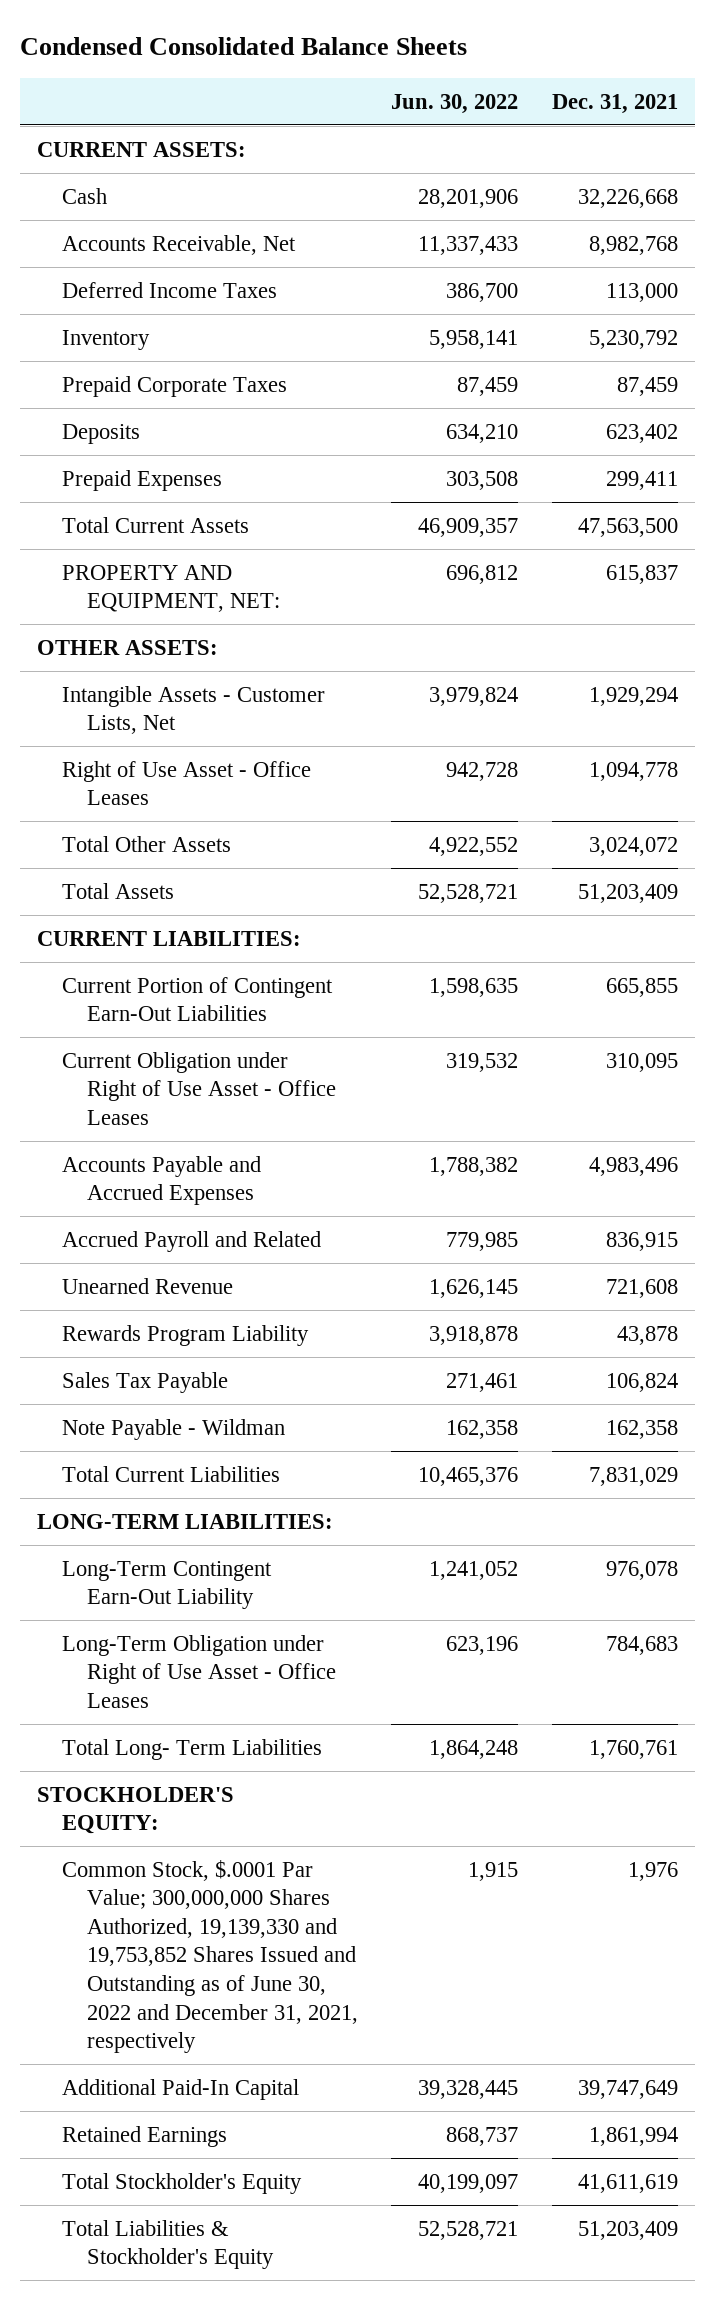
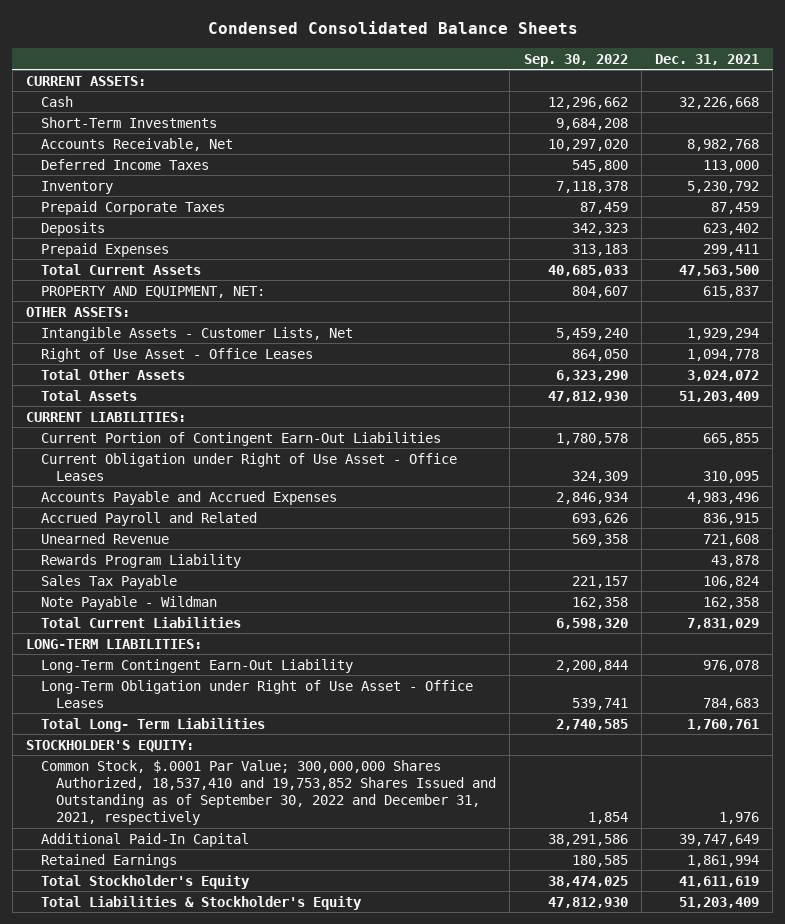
[391,93,519,114] Jun. 30, 2022 -> none
none -> [523,53,628,67] Sep. 30, 2022
none -> [41,116,218,128] Short-Term Investments
[61,1859,358,2054] Common Stock, $.0001 Par Value; 300,000,000 Shares Authorized, 19,139,330 and 19,753,852 Shares Issued and Outstanding as of June 30, 2022 and December 31, 2021, respectively -> [41,759,497,826] Common Stock, $.0001 Par Value; 300,000,000 Shares Authorized, 18,537,410 and 19,753,852 Shares Issued and Outstanding as of September 30, 2022 and December 31, 2021, respectively

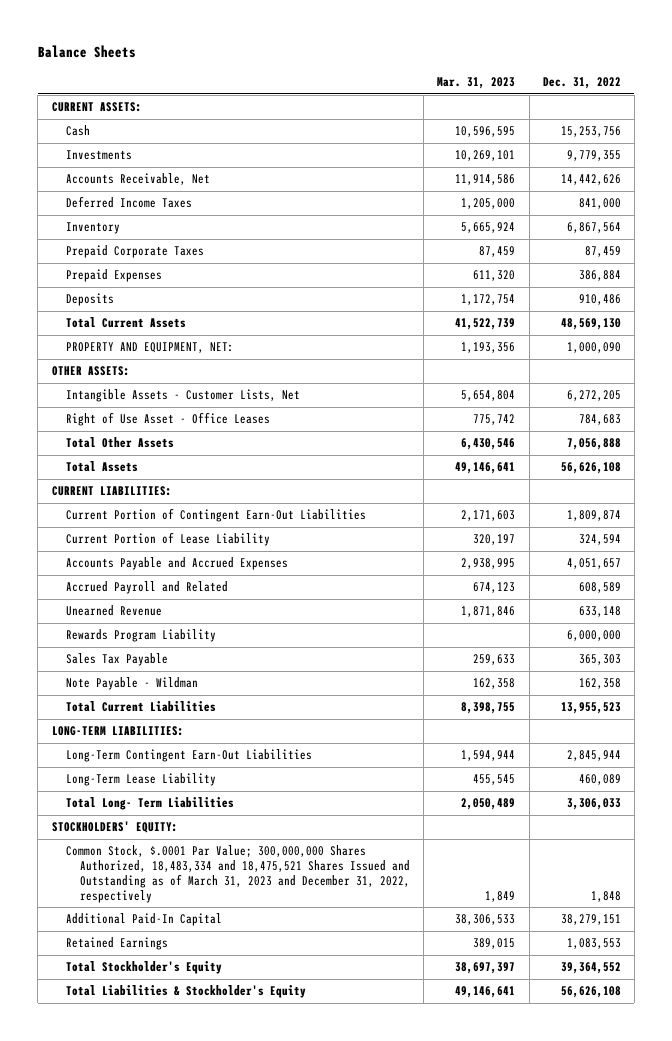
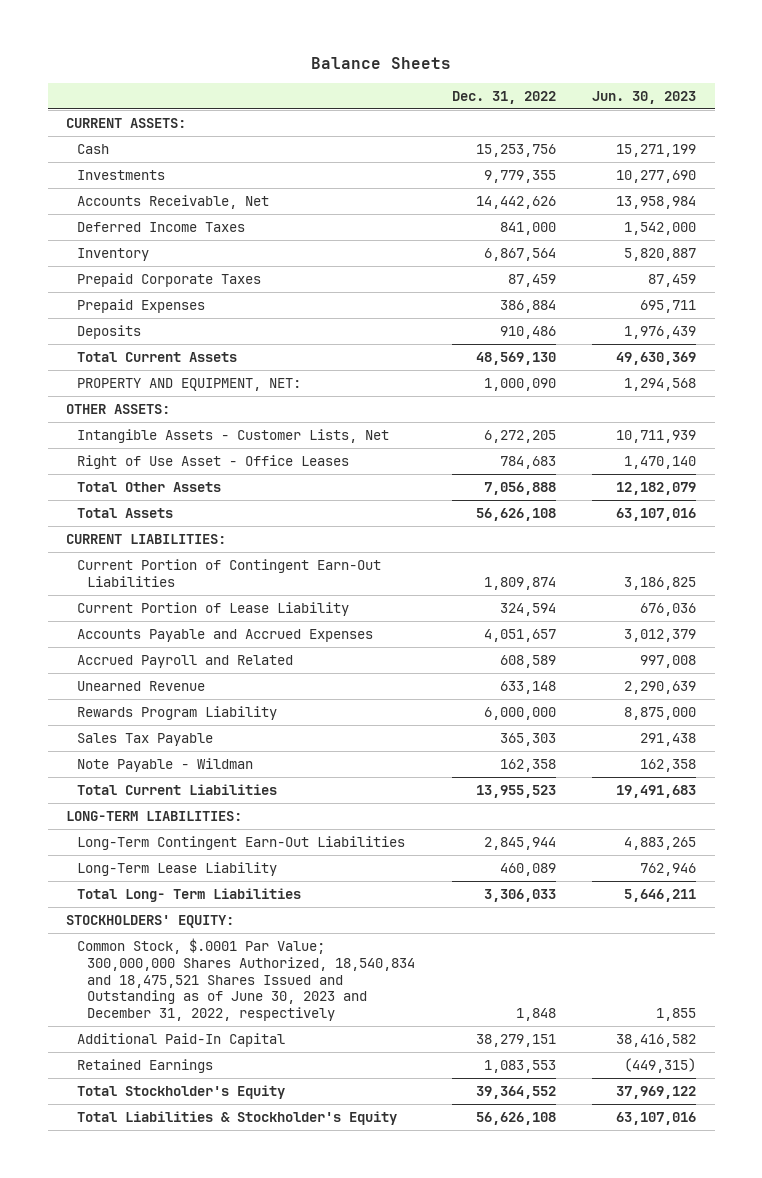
[437,77,516,90] Mar. 31, 2023 -> none
none -> [592,90,697,104] Jun. 30, 2023
[65,845,410,903] Common Stock, $.0001 Par Value; 300,000,000 Shares Authorized, 18,483,334 and 18,475,521 Shares Issued and Outstanding as of March 31, 2023 and December 31, 2022, respectively -> [76,937,416,1022] Common Stock, $.0001 Par Value; 300,000,000 Shares Authorized, 18,540,834 and 18,475,521 Shares Issued and Outstanding as of June 30, 2023 and December 31, 2022, respectively

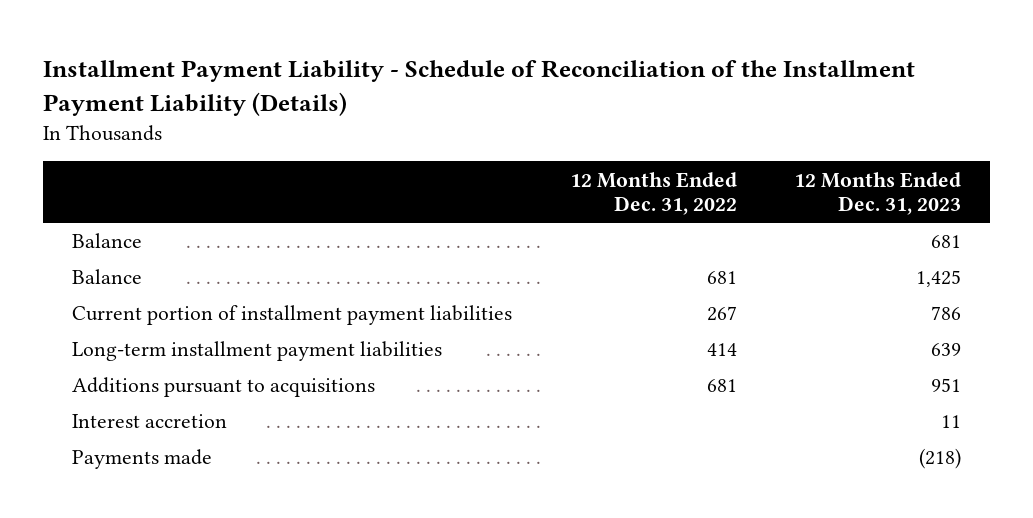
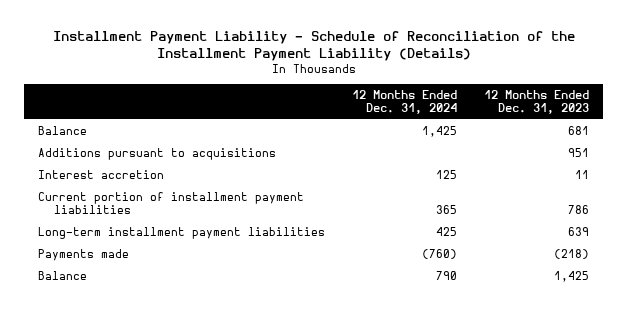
[569,171,737,216] 12 Months Ended Dec. 31, 2022 -> none
none -> [352,89,458,114] 12 Months Ended Dec. 31, 2024
[72,305,513,326] Current portion of installment payment liabilities -> [37,192,304,215] Current portion of installment payment liabilities
[72,341,443,362] Long-term installment payment liabilities -> [37,227,325,240] Long-term installment payment liabilities
[72,269,143,285] Balance -> [37,271,87,281] Balance

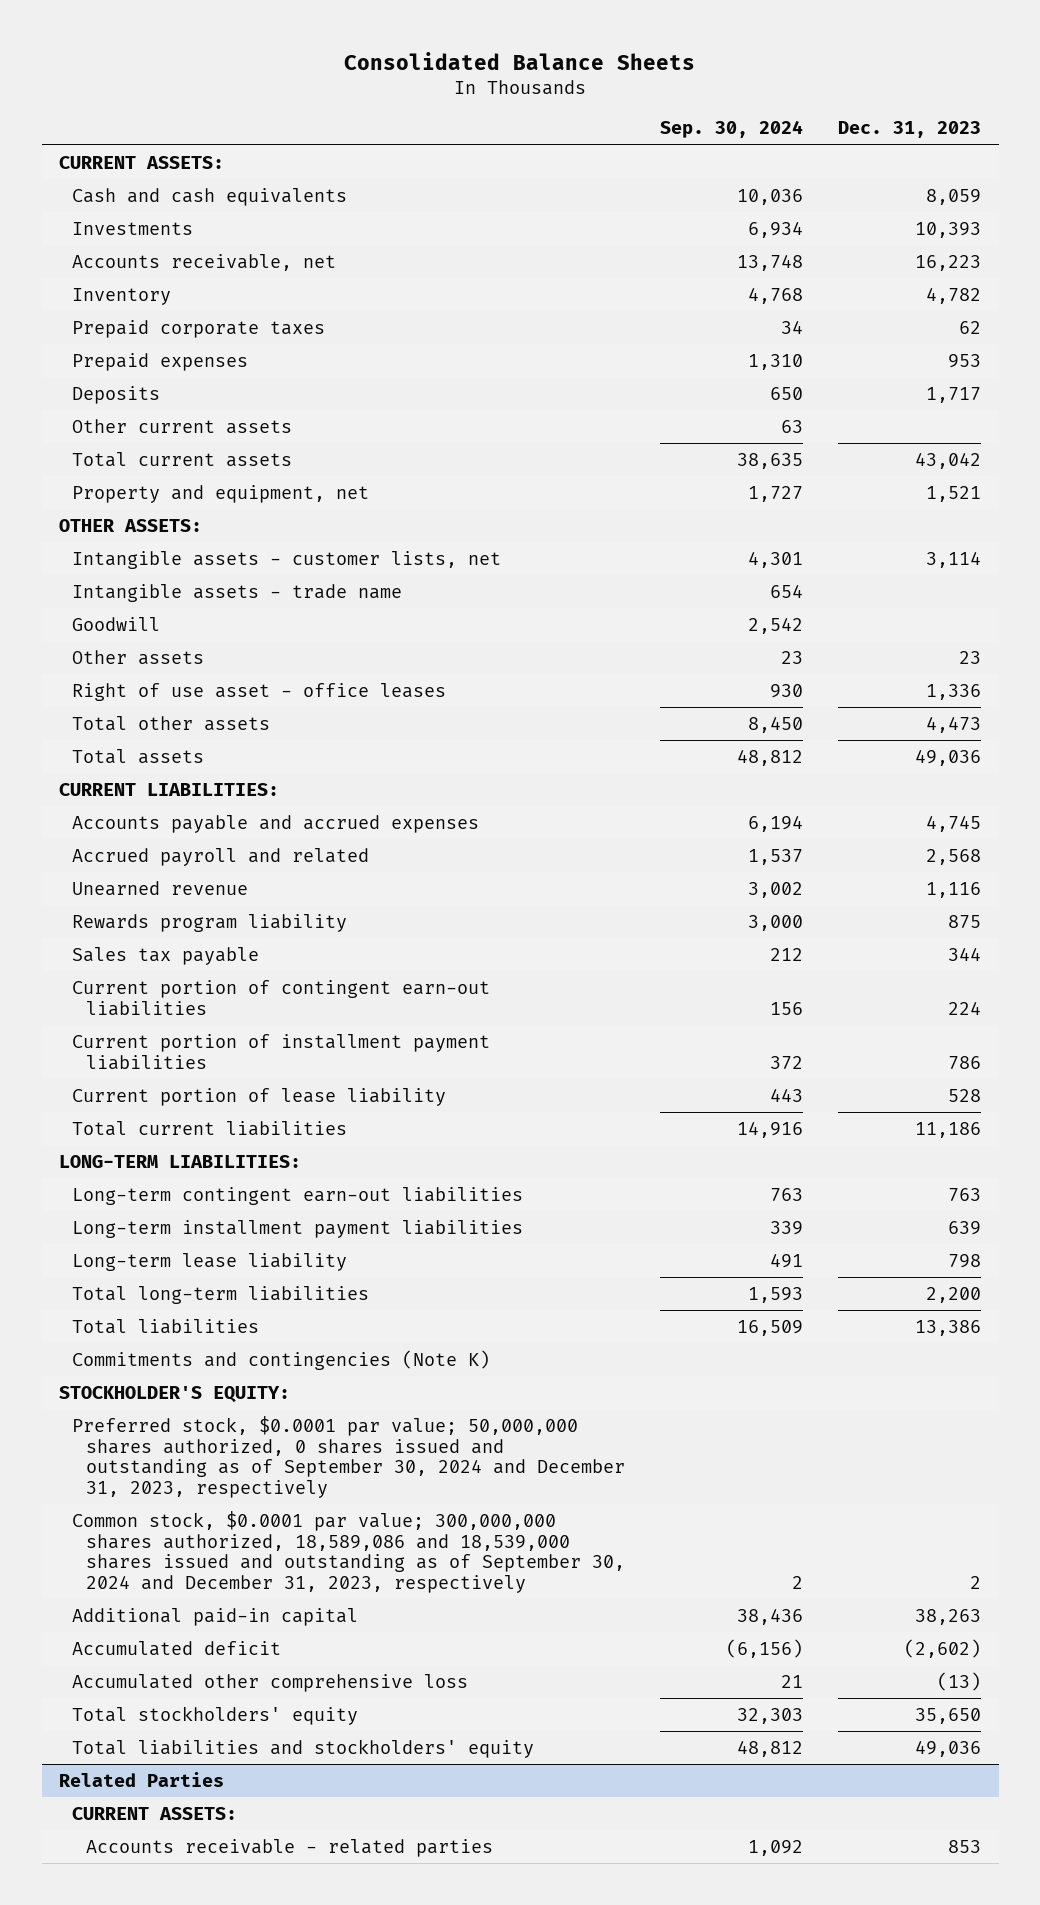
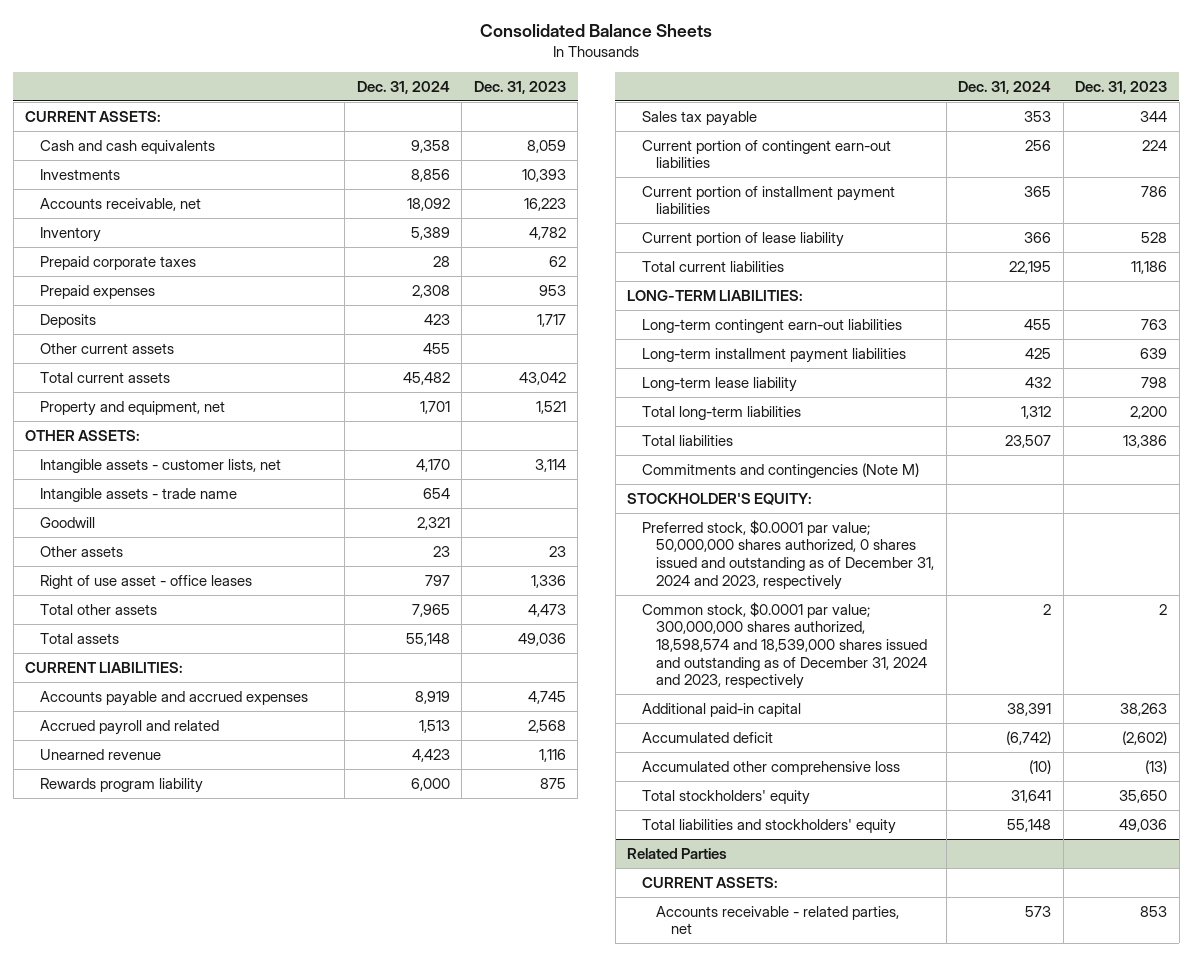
[659,120,803,139] Sep. 30, 2024 -> none
none -> [356,80,450,94] Dec. 31, 2024
[72,1349,491,1370] Commitments and contingencies (Note K) -> [641,462,919,478] Commitments and contingencies (Note M)
[72,1415,625,1499] Preferred stock, $0.0001 par value; 50,000,000 shares authorized, 0 shares issued and outstanding as of September 30, 2024 and December 31, 2023, respectively -> [641,519,935,590] Preferred stock, $0.0001 par value; 50,000,000 shares authorized, 0 shares issued and outstanding as of December 31, 2024 and 2023, respectively
[72,1510,625,1594] Common stock, $0.0001 par value; 300,000,000 shares authorized, 18,589,086 and 18,539,000 shares issued and outstanding as of September 30, 2024 and December 31, 2023, respectively -> [641,601,928,690] Common stock, $0.0001 par value; 300,000,000 shares authorized, 18,598,574 and 18,539,000 shares issued and outstanding as of December 31, 2024 and 2023, respectively
[85,1838,493,1857] Accounts receivable - related parties -> [656,905,900,935] Accounts receivable - related parties, net

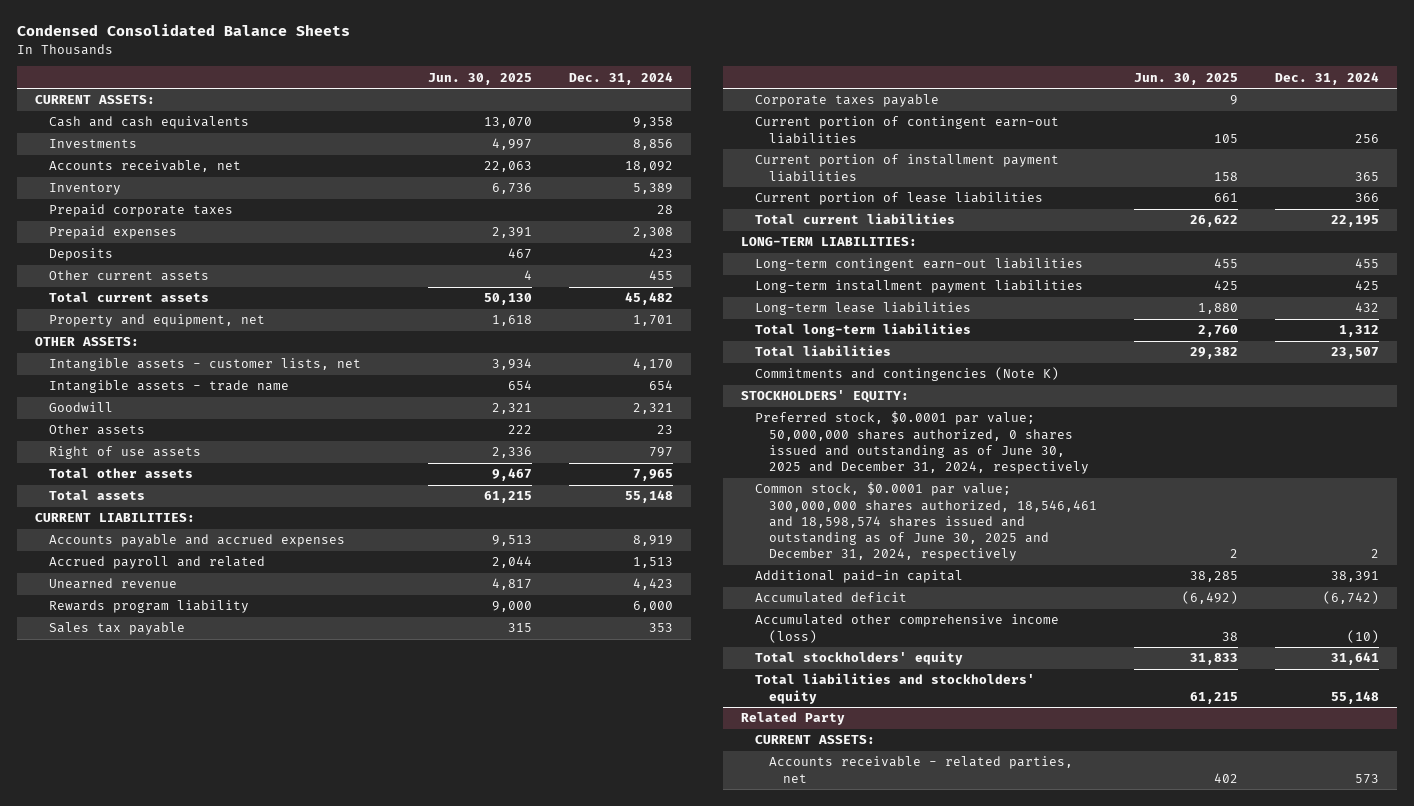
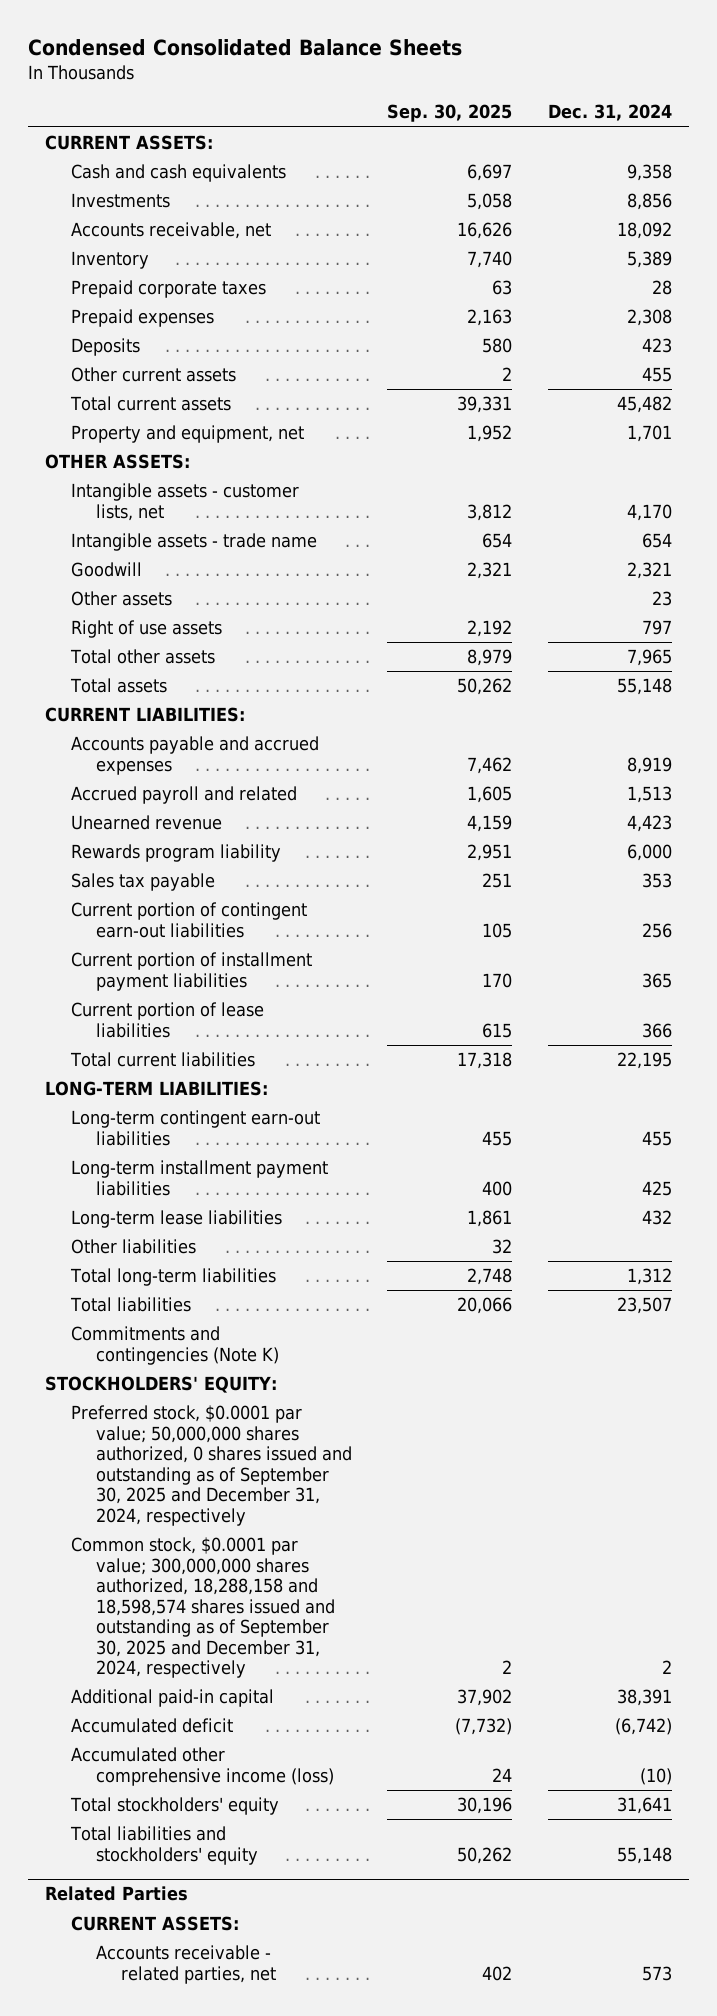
[427,72,532,85] Jun. 30, 2025 -> none
none -> [387,104,513,123] Sep. 30, 2025
[755,94,940,108] Corporate taxes payable -> none
none -> [70,1239,196,1255] Other liabilities
[755,411,1090,474] Preferred stock, $0.0001 par value; 50,000,000 shares authorized, 0 shares issued and outstanding as of June 30, 2025 and December 31, 2024, respectively -> [70,1405,352,1526] Preferred stock, $0.0001 par value; 50,000,000 shares authorized, 0 shares issued and outstanding as of September 30, 2025 and December 31, 2024, respectively
[755,482,1098,562] Common stock, $0.0001 par value; 300,000,000 shares authorized, 18,546,461 and 18,598,574 shares issued and outstanding as of June 30, 2025 and December 31, 2024, respectively -> [70,1537,335,1679] Common stock, $0.0001 par value; 300,000,000 shares authorized, 18,288,158 and 18,598,574 shares issued and outstanding as of September 30, 2025 and December 31, 2024, respectively
[741,712,846,726] Related Party -> [45,1886,189,1902] Related Parties

